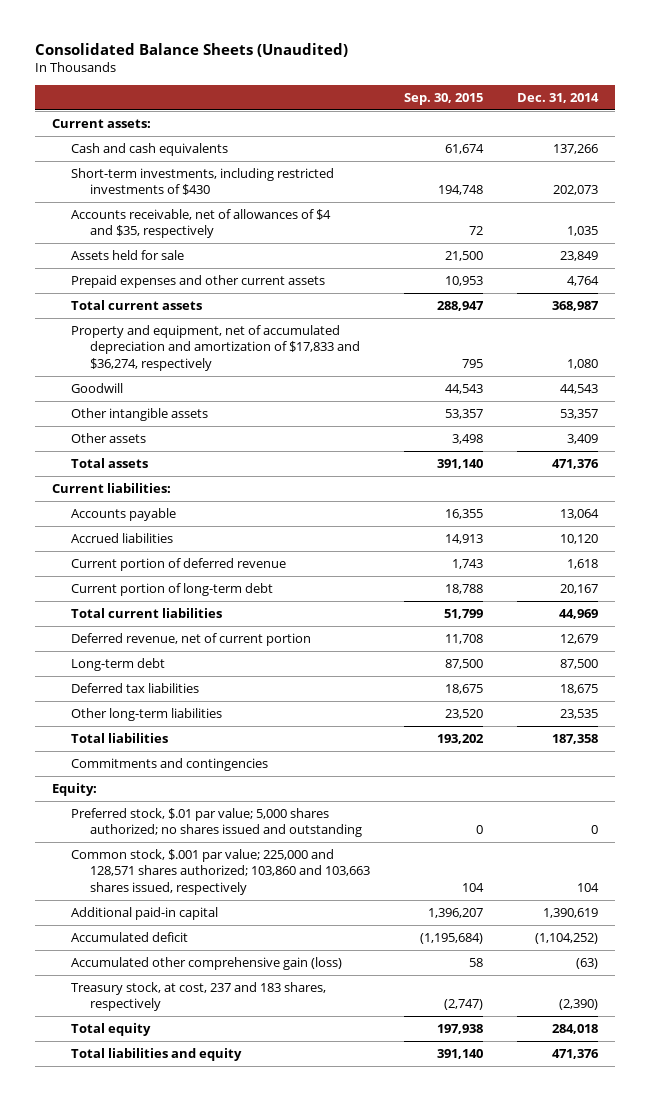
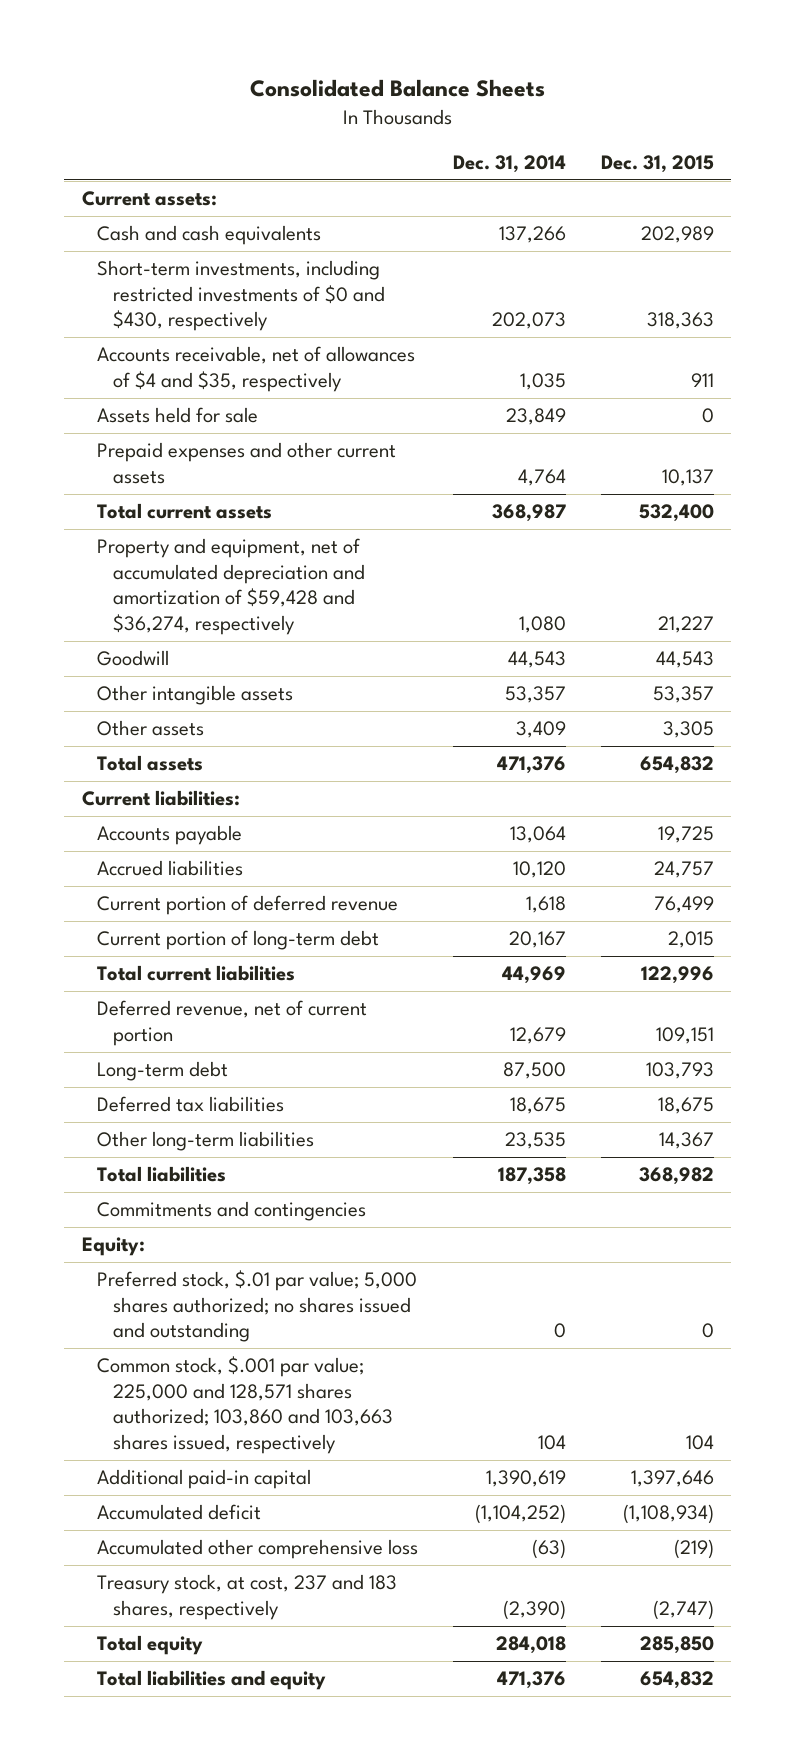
[35,43,349,58] Consolidated Balance Sheets (Unaudited) -> [249,79,545,98] Consolidated Balance Sheets
[403,93,483,106] Sep. 30, 2015 -> none
none -> [601,154,715,173] Dec. 31, 2015
[71,167,335,196] Short-term investments, including restricted investments of $430 -> [97,260,385,332] Short-term investments, including restricted investments of $0 and $430, respectively
[71,324,361,371] Property and equipment, net of accumulated depreciation and amortization of $17,833 and $36,274, respectively -> [97,538,365,635] Property and equipment, net of accumulated depreciation and amortization of $59,428 and $36,274, respectively
[71,956,343,970] Accumulated other comprehensive gain (loss) -> [97,1539,419,1560] Accumulated other comprehensive loss

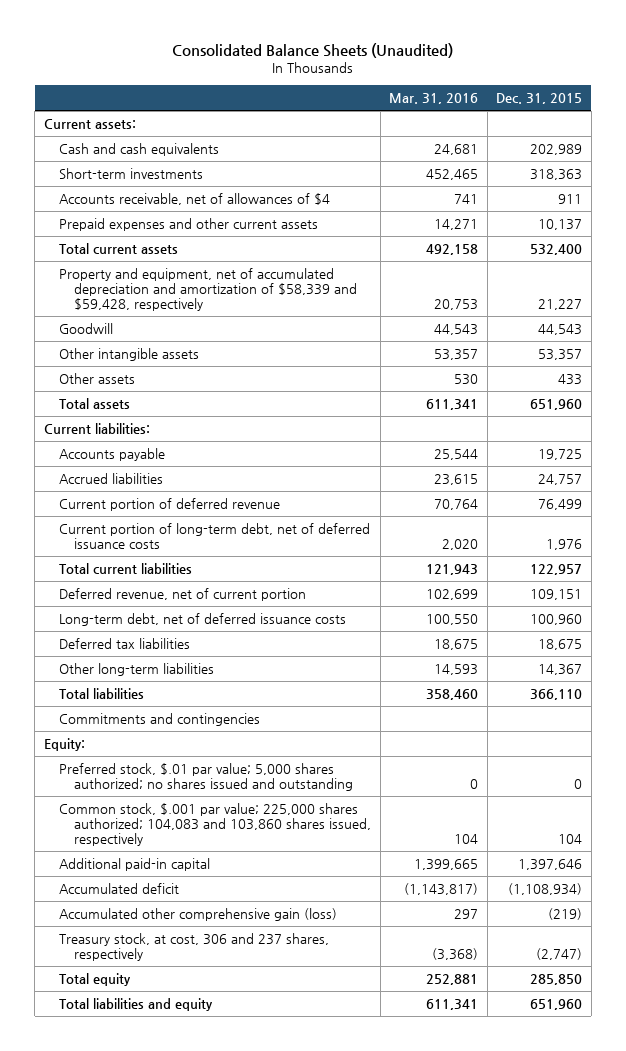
[249,79,545,98] Consolidated Balance Sheets -> [172,42,454,58] Consolidated Balance Sheets (Unaudited)
[453,154,567,173] Dec. 31, 2014 -> none
none -> [389,93,479,105] Mar. 31, 2016
[97,407,259,424] Assets held for sale -> none
[97,260,385,332] Short-term investments, including restricted investments of $0 and $430, respectively -> [59,167,204,179] Short-term investments
[97,346,416,392] Accounts receivable, net of allowances of $4 and $35, respectively -> [59,192,331,205] Accounts receivable, net of allowances of $4
[97,538,365,635] Property and equipment, net of accumulated depreciation and amortization of $59,428 and $36,274, respectively -> [59,267,358,311] Property and equipment, net of accumulated depreciation and amortization of $58,339 and $59,428, respectively
[663,721,715,739] 3,305 -> [558,373,583,385] 433
[640,756,715,775] 654,832 -> [530,398,583,410] 651,960
[97,930,380,951] Current portion of long-term debt -> [59,522,371,549] Current portion of long-term debt, net of deferred issuance costs
[668,931,715,949] 2,015 -> [546,538,583,550] 1,976
[641,966,715,985] 122,996 -> [530,563,583,575] 122,957
[97,1061,229,1082] Long-term debt -> [59,612,347,626] Long-term debt, net of deferred issuance costs
[646,1062,715,1080] 103,793 -> [530,613,583,625] 100,960
[639,1167,715,1186] 368,982 -> [530,688,583,700] 366,110
[97,1356,393,1454] Common stock, $.001 par value; 225,000 and 128,571 shares authorized; 103,860 and 103,663 shares issued, respectively -> [59,802,372,846] Common stock, $.001 par value; 225,000 shares authorized; 104,083 and 103,860 shares issued, respectively
[97,1539,419,1560] Accumulated other comprehensive loss -> [59,907,338,921] Accumulated other comprehensive gain (loss)
[97,1574,398,1620] Treasury stock, at cost, 237 and 183 shares, respectively -> [59,932,330,961] Treasury stock, at cost, 306 and 237 shares, respectively
[640,1671,715,1690] 654,832 -> [530,998,583,1010] 651,960

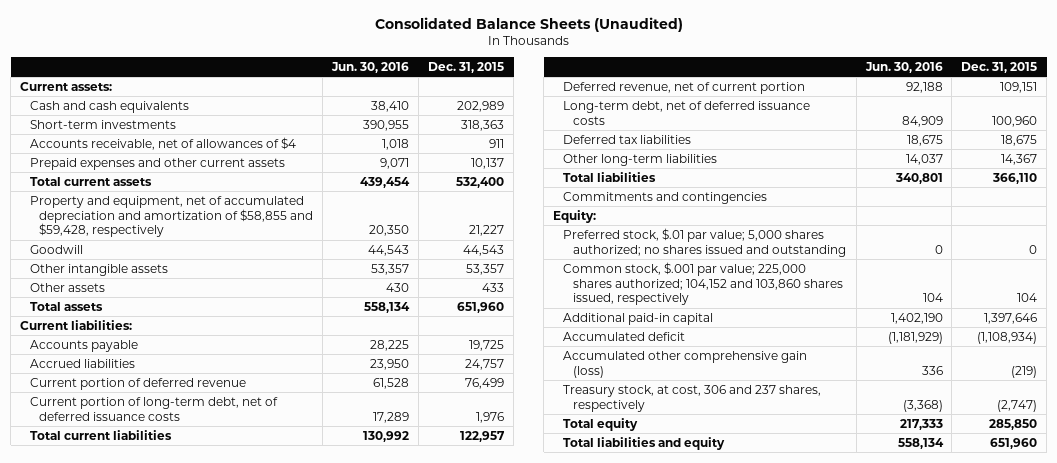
[389,93,479,105] Mar. 31, 2016 -> none
none -> [331,62,410,74] Jun. 30, 2016
[59,267,358,311] Property and equipment, net of accumulated depreciation and amortization of $58,339 and $59,428, respectively -> [29,195,314,238] Property and equipment, net of accumulated depreciation and amortization of $58,855 and $59,428, respectively
[59,802,372,846] Common stock, $.001 par value; 225,000 shares authorized; 104,083 and 103,860 shares issued, respectively -> [562,261,843,306] Common stock, $.001 par value; 225,000 shares authorized; 104,152 and 103,860 shares issued, respectively

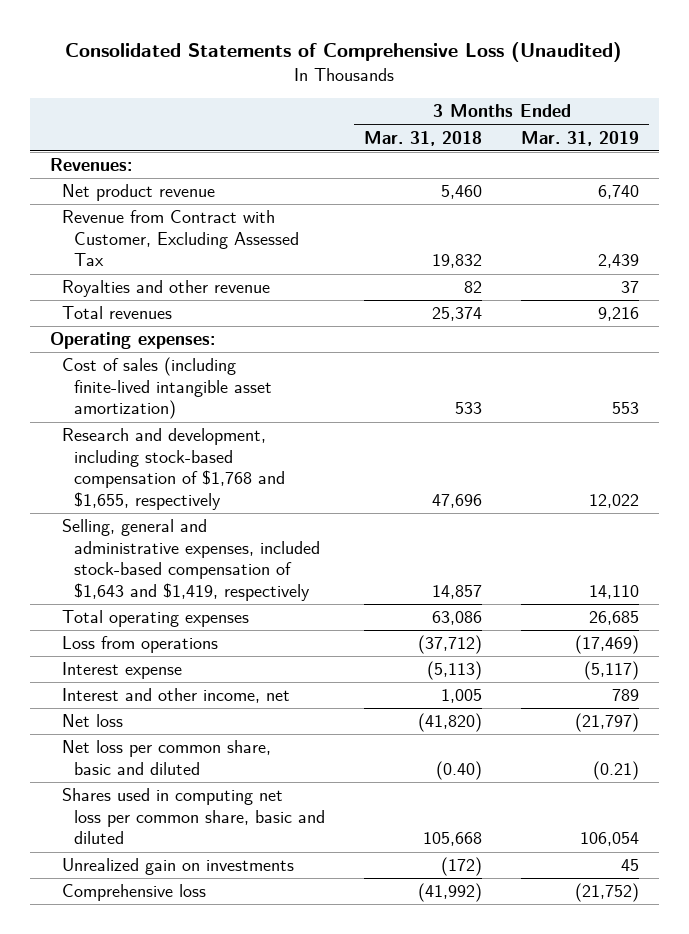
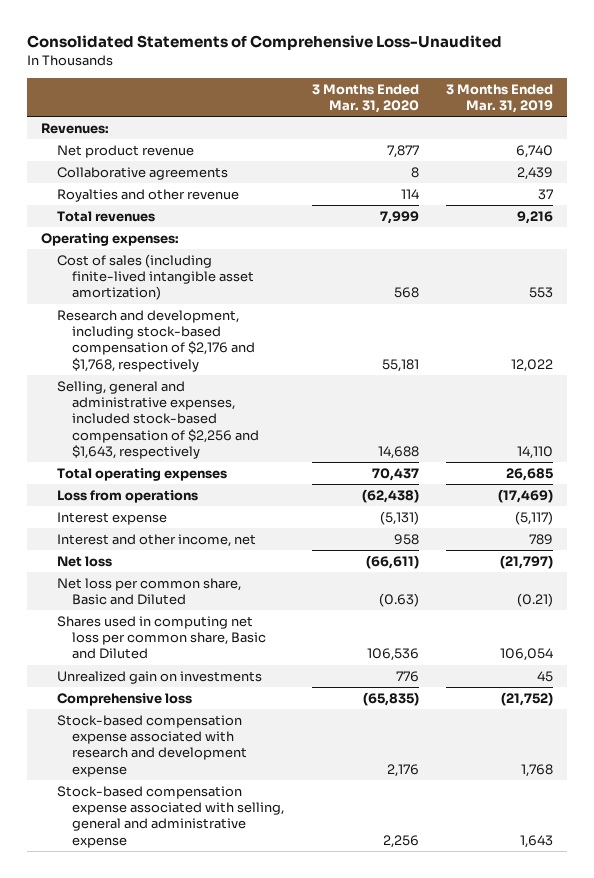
[65,42,623,63] Consolidated Statements of Comprehensive Loss (Unaudited) -> [27,35,503,51] Consolidated Statements of Comprehensive Loss-Unaudited
[364,130,483,146] Mar. 31, 2018 -> none
none -> [311,83,419,113] 3 Months Ended Mar. 31, 2020
[61,210,300,267] Revenue from Contract with Customer, Excluding Assessed Tax -> [56,166,228,180] Collaborative agreements
[61,428,286,510] Research and development, including stock-based compensation of $1,768 and $1,655, respectively -> [56,309,256,372] Research and development, including stock-based compensation of $2,176 and $1,768, respectively
[61,519,321,601] Selling, general and administrative expenses, included stock-based compensation of $1,643 and $1,419, respectively -> [56,380,260,460] Selling, general and administrative expenses, included stock-based compensation of $2,256 and $1,643, respectively
[61,740,271,775] Net loss per common share, basic and diluted -> [56,577,241,606] Net loss per common share, Basic and Diluted
[61,788,326,845] Shares used in computing net loss per common share, basic and diluted -> [56,615,267,660] Shares used in computing net loss per common share, Basic and Diluted
none -> [56,714,248,777] Stock-based compensation expense associated with research and development expense
none -> [56,785,285,848] Stock-based compensation expense associated with selling, general and administrative expense

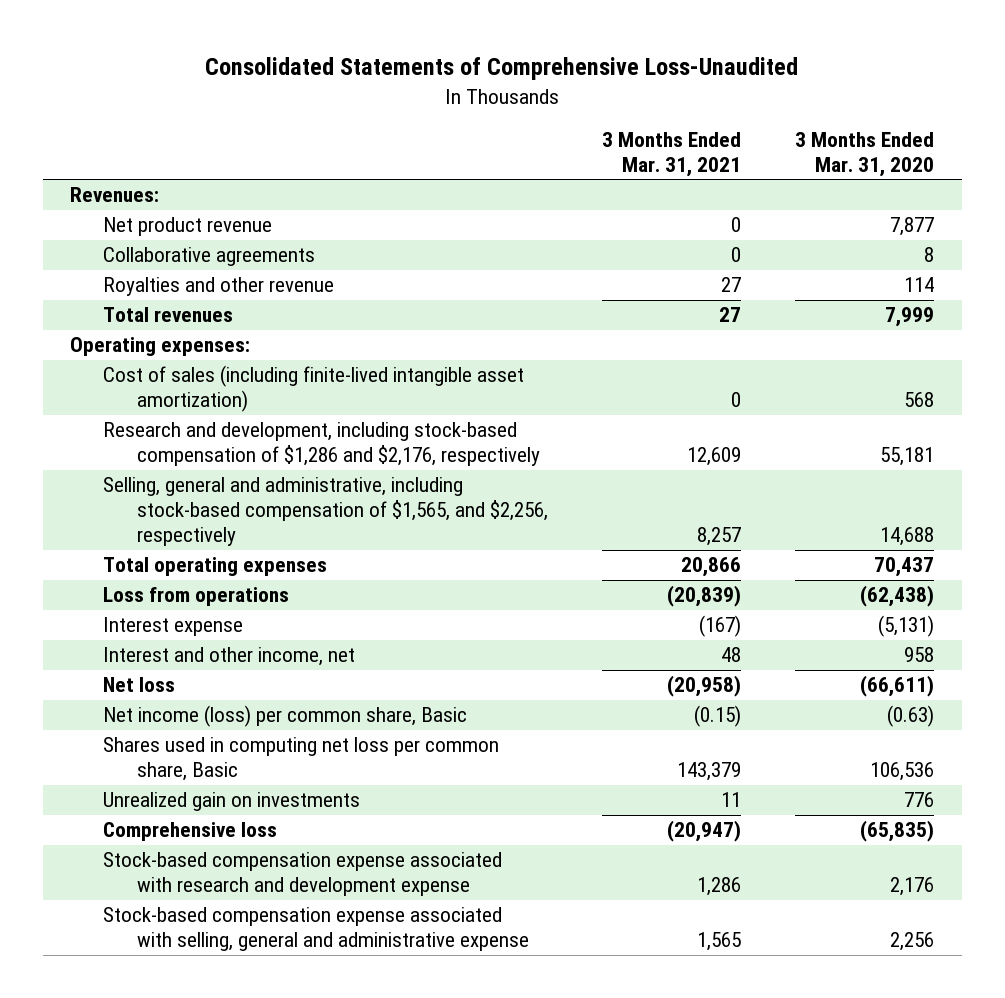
[446,83,554,113] 3 Months Ended Mar. 31, 2019 -> none
none -> [601,131,741,177] 3 Months Ended Mar. 31, 2021
[56,309,256,372] Research and development, including stock-based compensation of $2,176 and $1,768, respectively -> [103,422,540,467] Research and development, including stock-based compensation of $1,286 and $2,176, respectively
[56,380,260,460] Selling, general and administrative expenses, included stock-based compensation of $2,256 and $1,643, respectively -> [103,477,548,546] Selling, general and administrative, including stock-based compensation of $1,565, and $2,256, respectively
[56,577,241,606] Net loss per common share, Basic and Diluted -> [103,705,468,728] Net income (loss) per common share, Basic
[56,615,267,660] Shares used in computing net loss per common share, Basic and Diluted -> [103,737,500,782] Shares used in computing net loss per common share, Basic

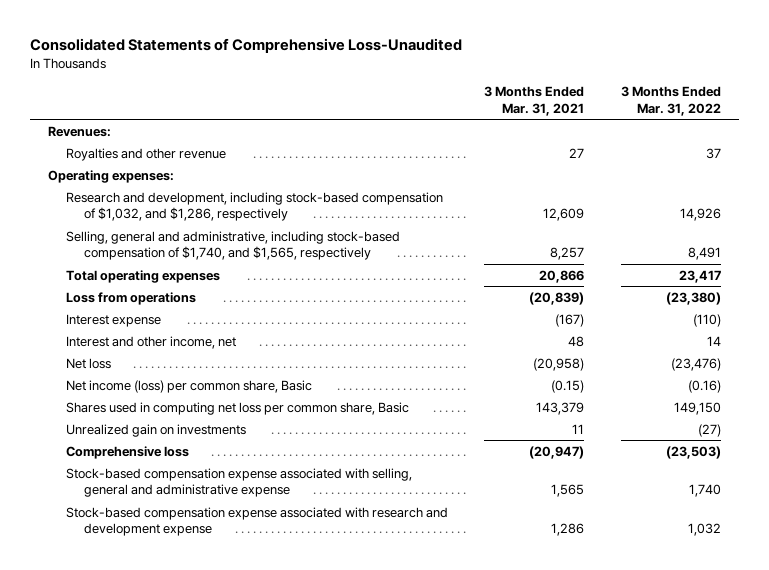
[795,131,935,177] 3 Months Ended Mar. 31, 2020 -> none
none -> [620,86,721,116] 3 Months Ended Mar. 31, 2022
[103,217,273,237] Net product revenue -> none
[103,247,316,267] Collaborative agreements -> none
[103,307,234,323] Total revenues -> none
[103,365,525,413] Cost of sales (including finite-lived intangible asset amortization) -> none
[103,422,540,467] Research and development, including stock-based compensation of $1,286 and $2,176, respectively -> [66,191,444,222] Research and development, including stock-based compensation of $1,032, and $1,286, respectively
[103,477,548,546] Selling, general and administrative, including stock-based compensation of $1,565, and $2,256, respectively -> [66,230,401,261] Selling, general and administrative, including stock-based compensation of $1,740, and $1,565, respectively
[103,852,503,897] Stock-based compensation expense associated with research and development expense -> [66,506,449,537] Stock-based compensation expense associated with research and development expense

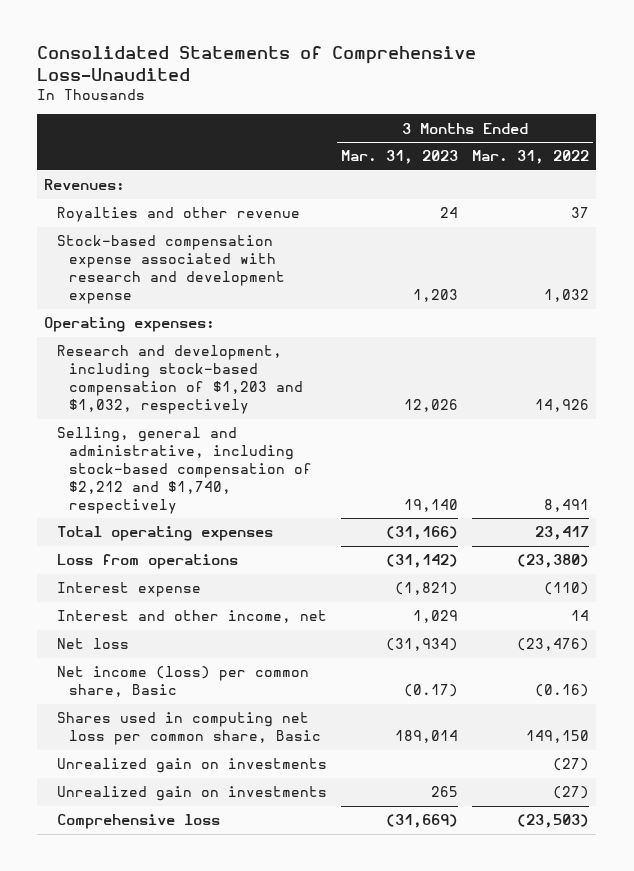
[484,86,585,116] 3 Months Ended Mar. 31, 2021 -> none
none -> [340,150,458,165] Mar. 31, 2023
[66,506,449,537] Stock-based compensation expense associated with research and development expense -> [56,235,286,305] Stock-based compensation expense associated with research and development expense
[66,191,444,222] Research and development, including stock-based compensation of $1,032, and $1,286, respectively -> [56,345,304,415] Research and development, including stock-based compensation of $1,203 and $1,032, respectively
[66,230,401,261] Selling, general and administrative, including stock-based compensation of $1,740, and $1,565, respectively -> [56,427,313,514] Selling, general and administrative, including stock-based compensation of $2,212 and $1,740, respectively
none -> [56,786,327,802] Unrealized gain on investments
[66,467,413,498] Stock-based compensation expense associated with selling, general and administrative expense -> none

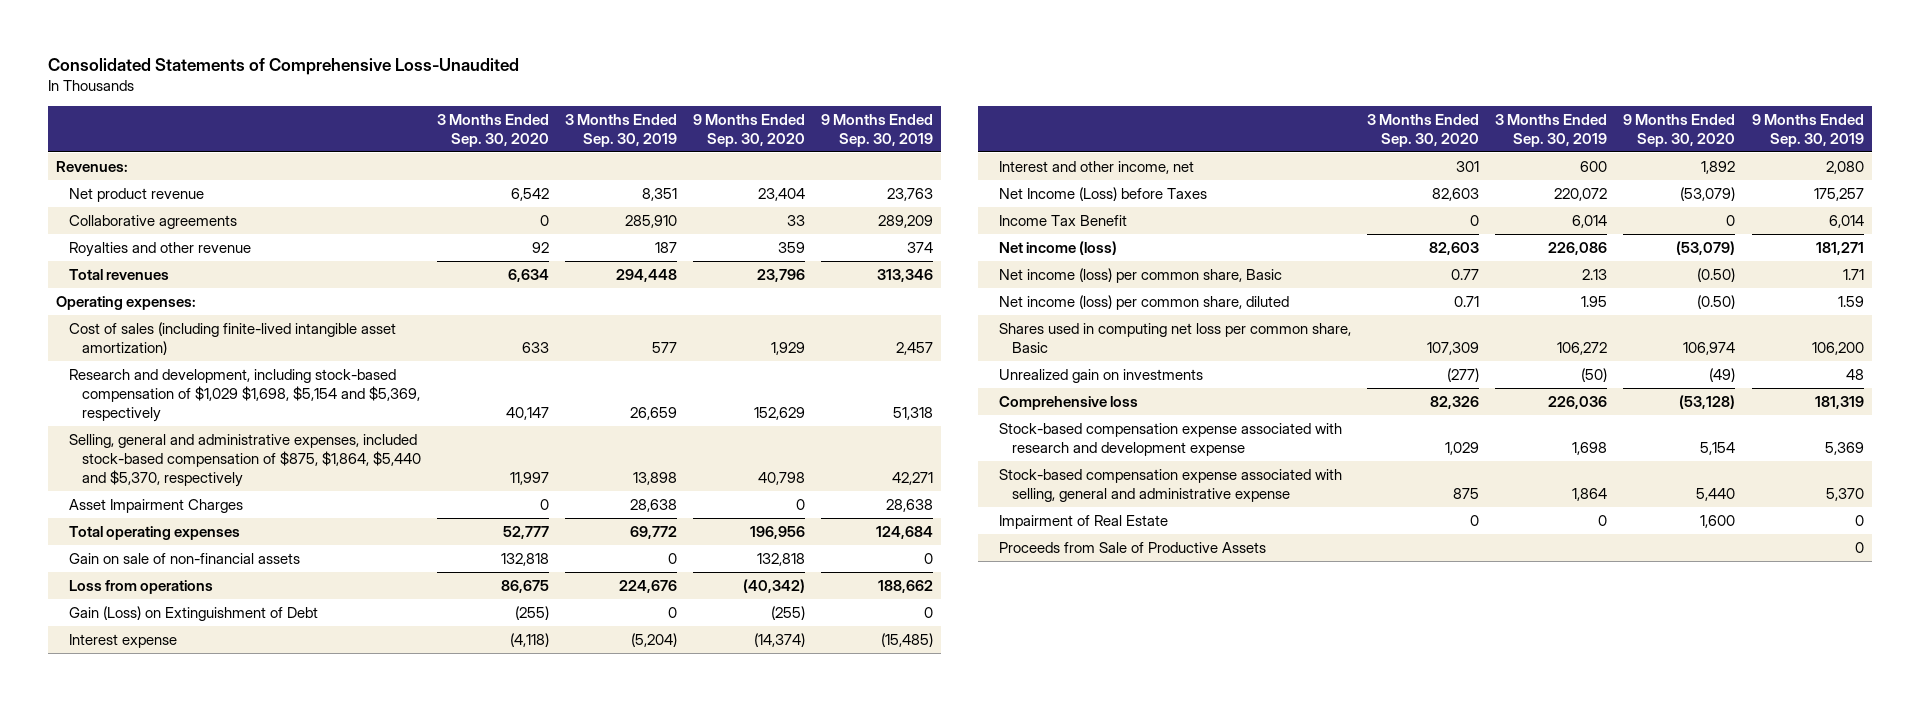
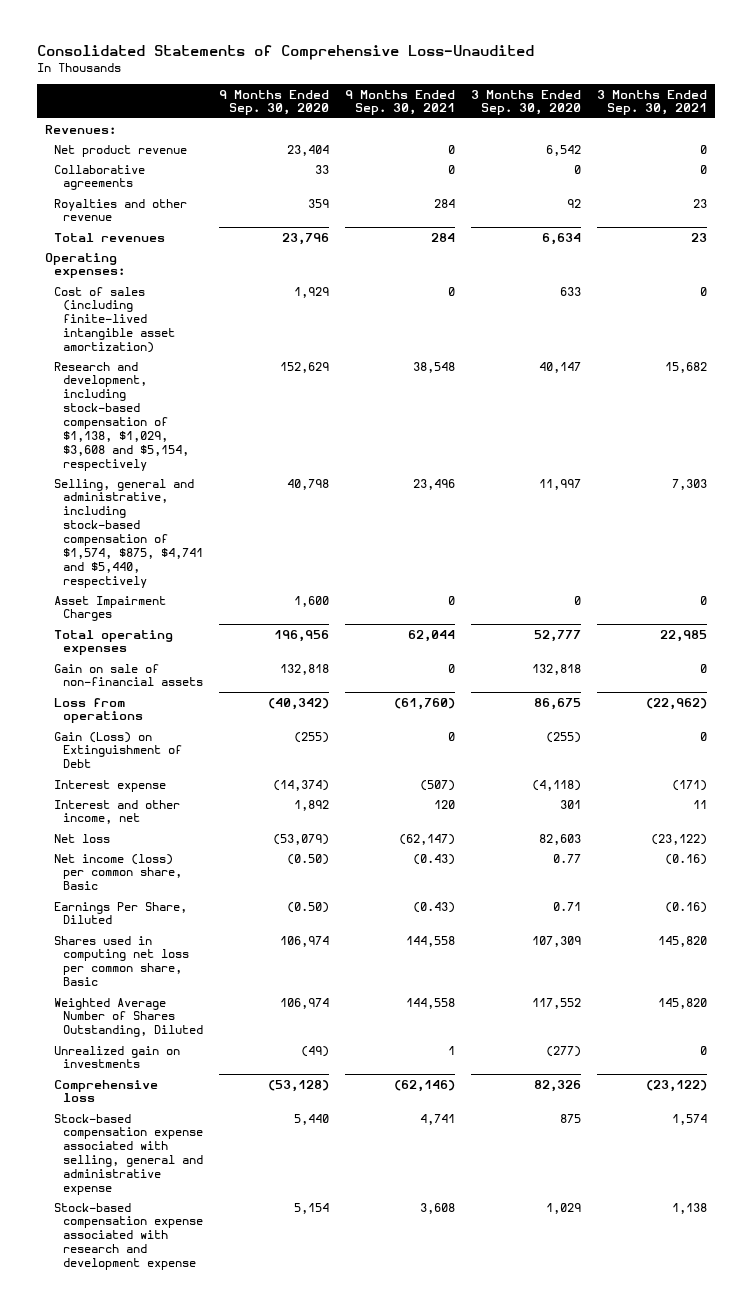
[565,113,678,147] 3 Months Ended Sep. 30, 2019 -> none
[821,113,934,147] 9 Months Ended Sep. 30, 2019 -> none
none -> [345,89,456,116] 9 Months Ended Sep. 30, 2021
none -> [596,89,707,116] 3 Months Ended Sep. 30, 2021
[68,368,420,422] Research and development, including stock-based compensation of $1,029 $1,698, $5,154 and $5,369, respectively -> [54,361,190,471] Research and development, including stock-based compensation of $1,138, $1,029, $3,608 and $5,154, respectively
[68,433,421,487] Selling, general and administrative expenses, included stock-based compensation of $875, $1,864, $5,440 and $5,370, respectively -> [54,478,204,588] Selling, general and administrative, including stock-based compensation of $1,574, $875, $4,741 and $5,440, respectively
[796,498,806,510] 0 -> [294,595,330,607] 1,600
[999,186,1208,201] Net Income (Loss) before Taxes -> none
[999,214,1128,226] Income Tax Benefit -> none
[999,240,1118,255] Net income (loss) -> [54,833,111,843] Net loss
[999,294,1290,310] Net income (loss) per common share, diluted -> [54,901,188,925] Earnings Per Share, Diluted
none -> [54,997,204,1038] Weighted Average Number of Shares Outstanding, Diluted
[999,514,1169,529] Impairment of Real Estate -> none
[999,541,1267,553] Proceeds from Sale of Productive Assets -> none
[999,422,1343,456] Stock-based compensation expense associated with research and development expense -> [54,1202,204,1270] Stock-based compensation expense associated with research and development expense

